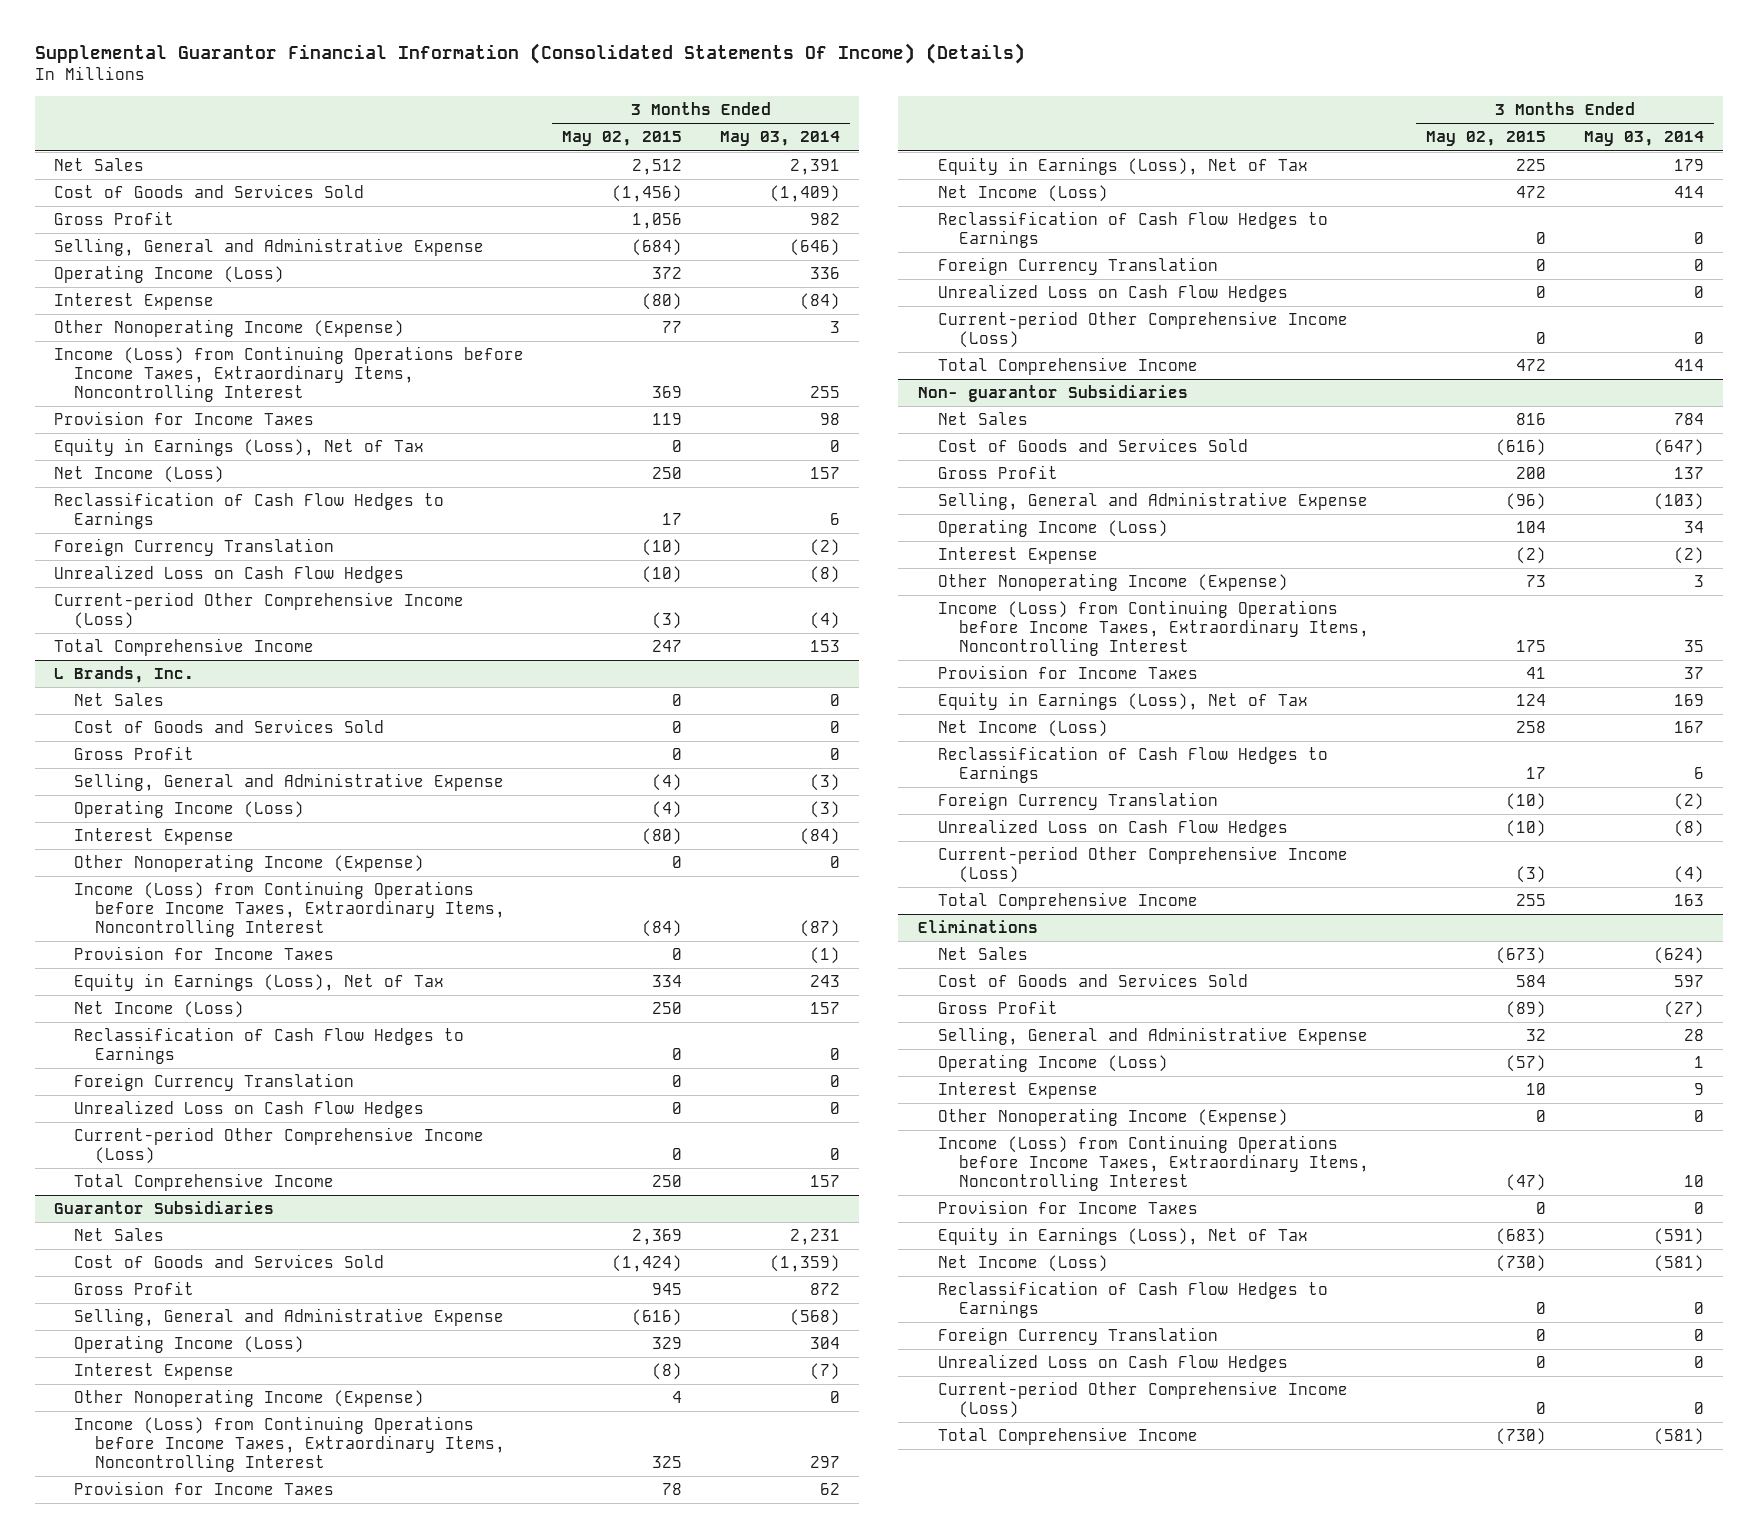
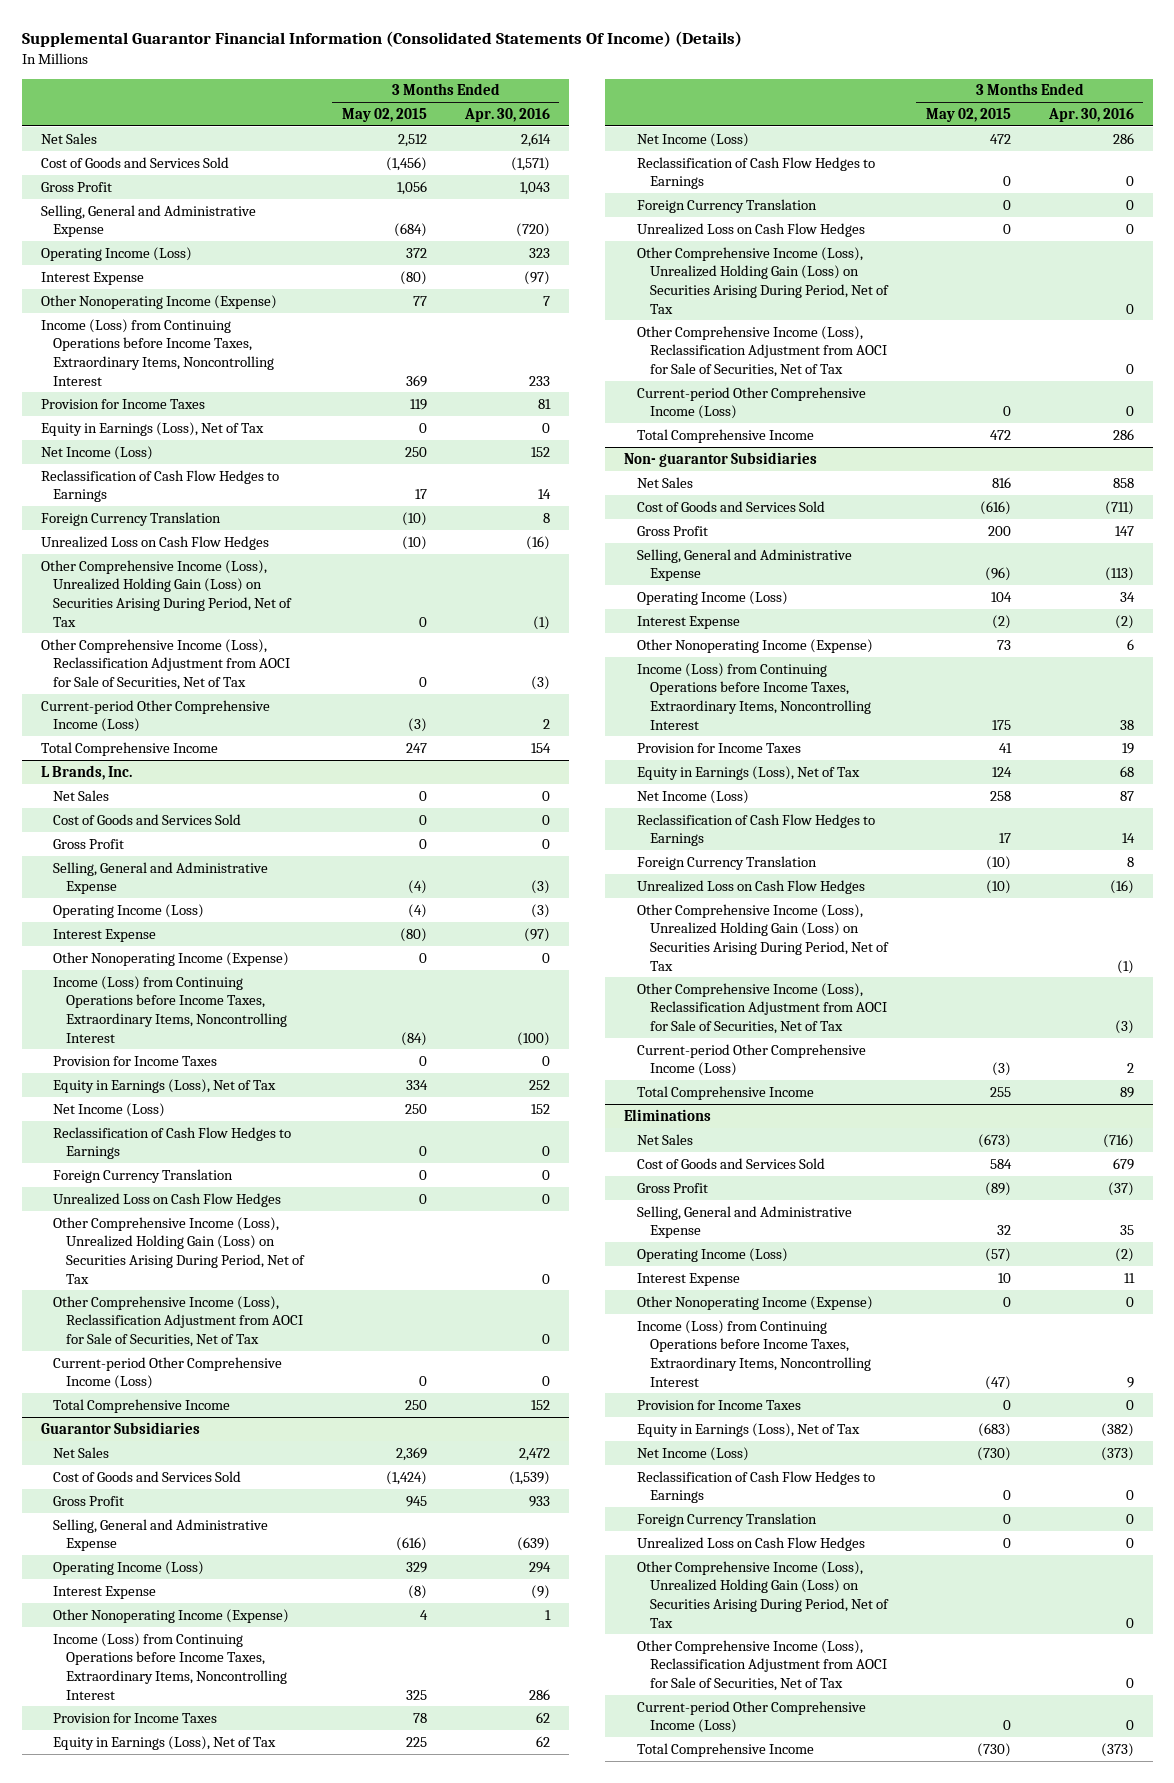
[720,131,841,147] May 03, 2014 -> none
none -> [463,107,550,122] Apr. 30, 2016
none -> [40,559,293,627] Other Comprehensive Income (Loss), Unrealized Holding Gain (Loss) on Securities Arising During Period, Net of Tax
none -> [40,638,291,691] Other Comprehensive Income (Loss), Reclassification Adjustment from AOCI for Sale of Securities, Net of Tax
none -> [53,1216,306,1284] Other Comprehensive Income (Loss), Unrealized Holding Gain (Loss) on Securities Arising During Period, Net of Tax
none -> [53,1295,304,1348] Other Comprehensive Income (Loss), Reclassification Adjustment from AOCI for Sale of Securities, Net of Tax
none -> [637,246,889,314] Other Comprehensive Income (Loss), Unrealized Holding Gain (Loss) on Securities Arising During Period, Net of Tax
none -> [637,325,887,378] Other Comprehensive Income (Loss), Reclassification Adjustment from AOCI for Sale of Securities, Net of Tax
none -> [637,903,889,971] Other Comprehensive Income (Loss), Unrealized Holding Gain (Loss) on Securities Arising During Period, Net of Tax
none -> [637,982,887,1035] Other Comprehensive Income (Loss), Reclassification Adjustment from AOCI for Sale of Securities, Net of Tax
none -> [637,1560,889,1628] Other Comprehensive Income (Loss), Unrealized Holding Gain (Loss) on Securities Arising During Period, Net of Tax
none -> [637,1639,887,1692] Other Comprehensive Income (Loss), Reclassification Adjustment from AOCI for Sale of Securities, Net of Tax

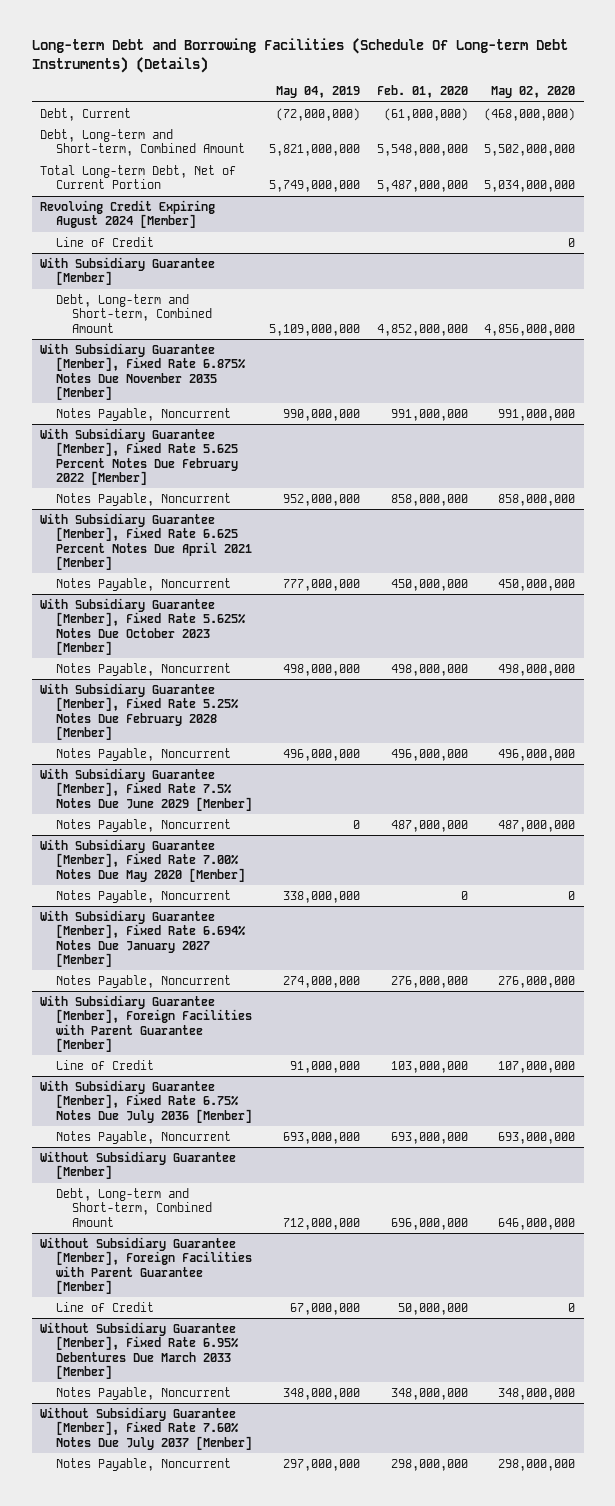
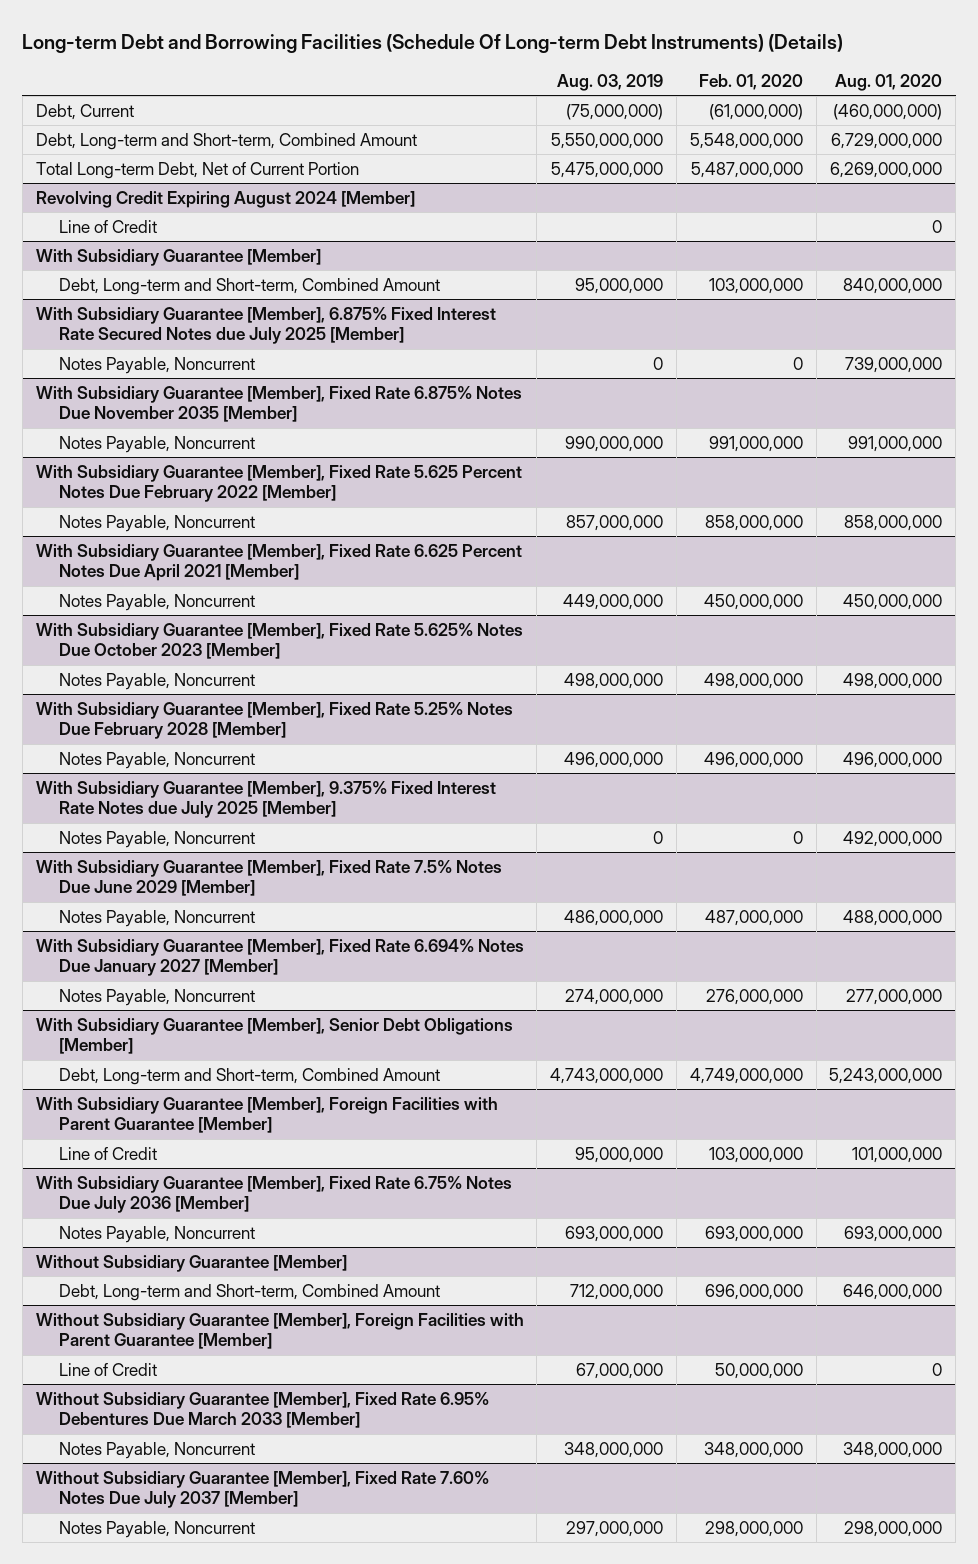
[275,86,360,99] May 04, 2019 -> none
[491,86,576,99] May 02, 2020 -> none
none -> [557,73,664,91] Aug. 03, 2019
none -> [835,73,943,91] Aug. 01, 2020
[376,323,468,336] 4,852,000,000 -> [708,277,803,294] 103,000,000
none -> [35,306,496,345] With Subsidiary Guarantee [Member], 6.875% Fixed Interest Rate Secured Notes due July 2025 [Member]
none -> [58,356,255,374] Notes Payable, Noncurrent
none -> [35,780,496,819] With Subsidiary Guarantee [Member], 9.375% Fixed Interest Rate Notes due July 2025 [Member]
none -> [58,830,255,848] Notes Payable, Noncurrent
[40,838,245,882] With Subsidiary Guarantee [Member], Fixed Rate 7.00% Notes Due May 2020 [Member] -> none
[55,889,231,903] Notes Payable, Noncurrent -> none
none -> [35,1017,513,1055] With Subsidiary Guarantee [Member], Senior Debt Obligations [Member]
none -> [58,1067,440,1085] Debt, Long-term and Short-term, Combined Amount

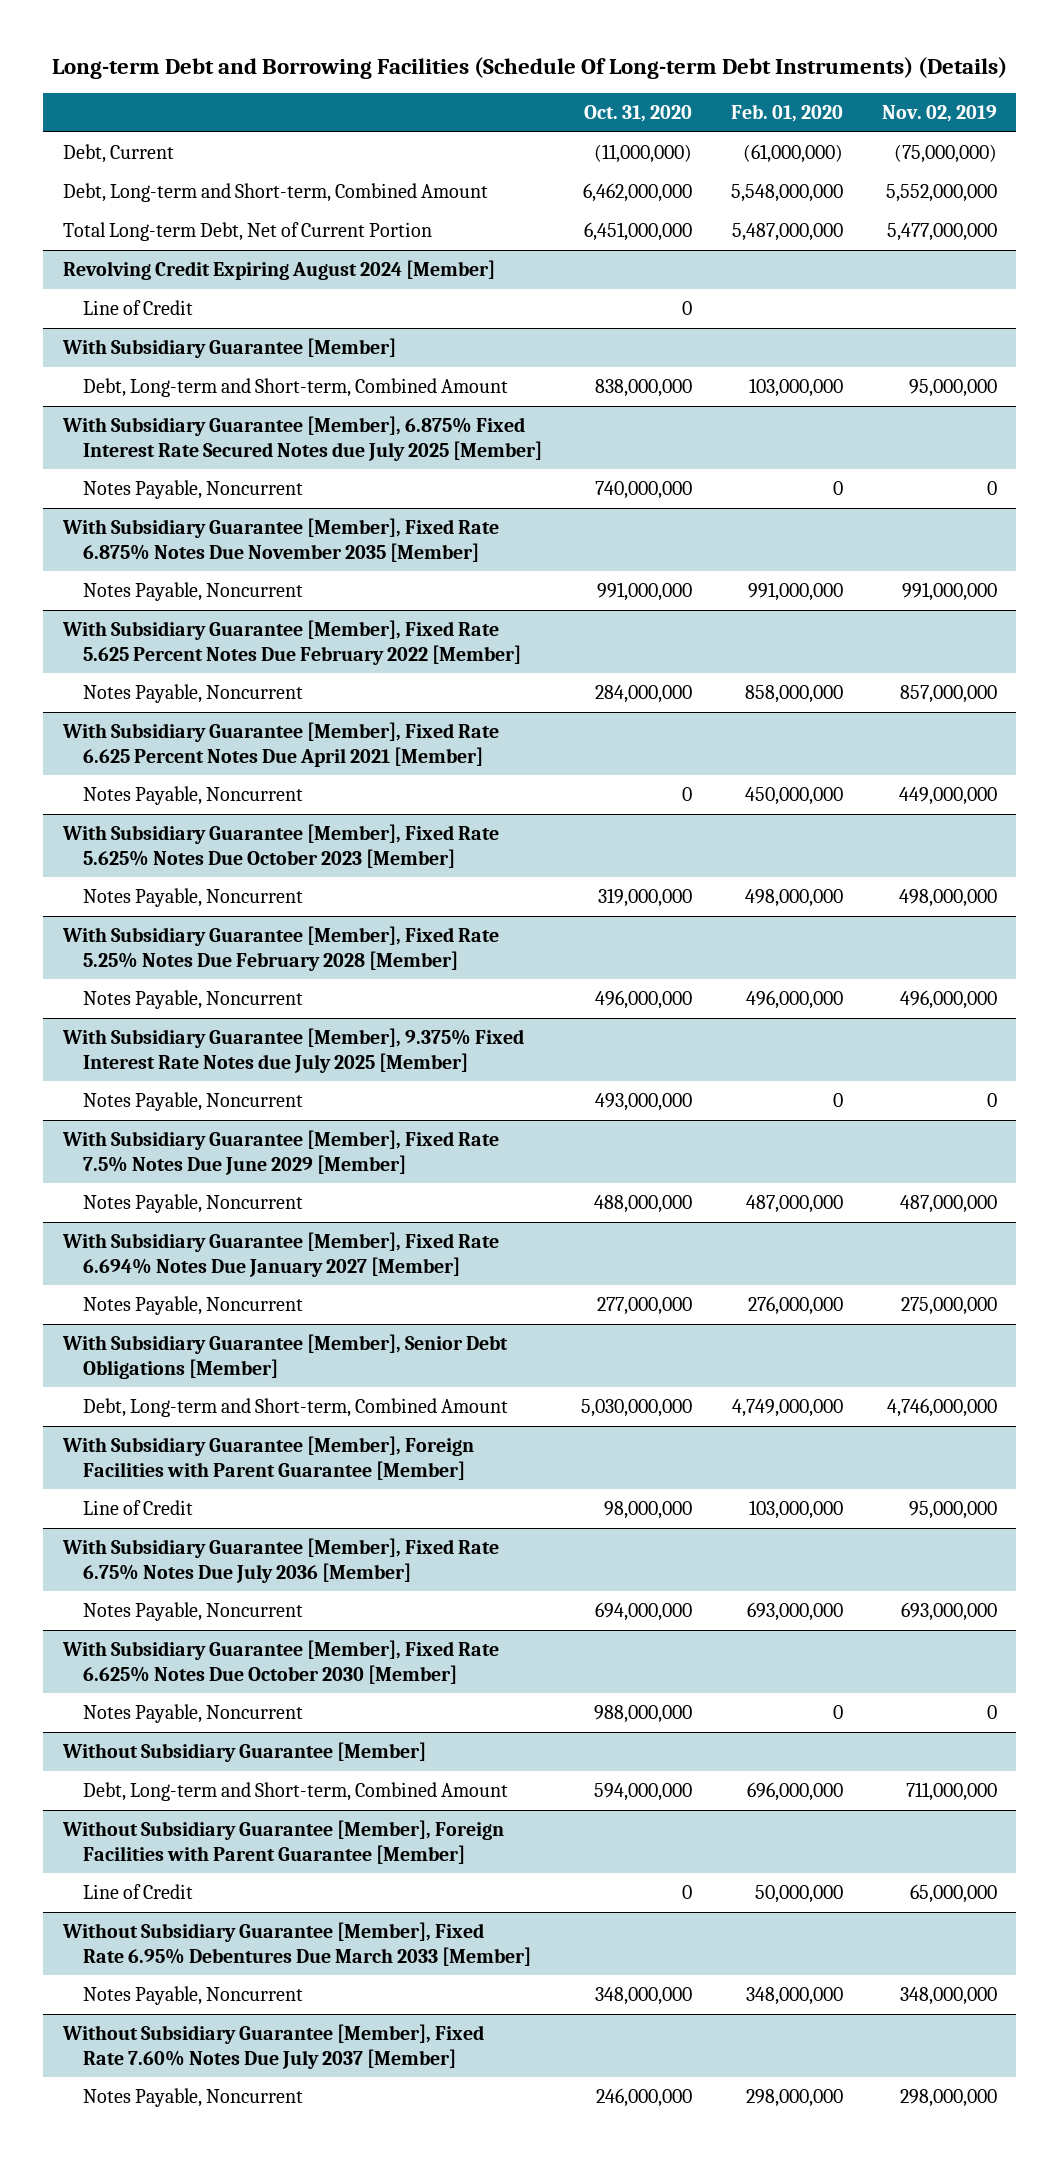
[557,73,664,91] Aug. 03, 2019 -> none
[835,73,943,91] Aug. 01, 2020 -> none
none -> [584,105,693,123] Oct. 31, 2020
none -> [881,105,997,123] Nov. 02, 2019
none -> [61,1639,499,1684] With Subsidiary Guarantee [Member], Fixed Rate 6.625% Notes Due October 2030 [Member]
none -> [83,1703,304,1723] Notes Payable, Noncurrent

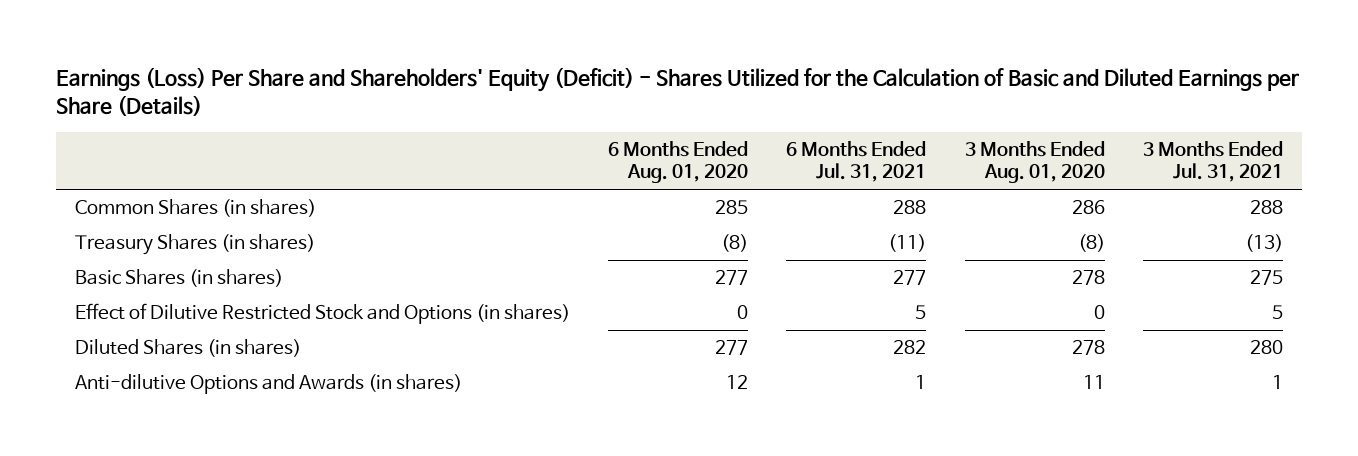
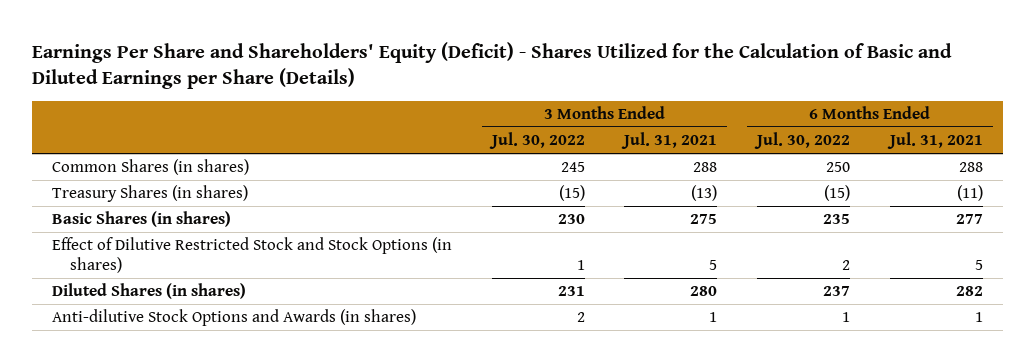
[56,66,1300,117] Earnings (Loss) Per Share and Shareholders' Equity (Deficit) - Shares Utilized for the Calculation of Basic and Diluted Earnings per Share (Details) -> [31,41,952,89] Earnings Per Share and Shareholders' Equity (Deficit) - Shares Utilized for the Calculation of Basic and Diluted Earnings per Share (Details)
[608,141,749,183] 6 Months Ended Aug. 01, 2020 -> none
[964,141,1105,183] 3 Months Ended Aug. 01, 2020 -> none
none -> [488,132,585,150] Jul. 30, 2022
none -> [754,132,851,150] Jul. 30, 2022
[75,303,571,325] Effect of Dilutive Restricted Stock and Options (in shares) -> [51,237,452,273] Effect of Dilutive Restricted Stock and Stock Options (in shares)
[75,374,463,395] Anti-dilutive Options and Awards (in shares) -> [51,309,416,327] Anti-dilutive Stock Options and Awards (in shares)

